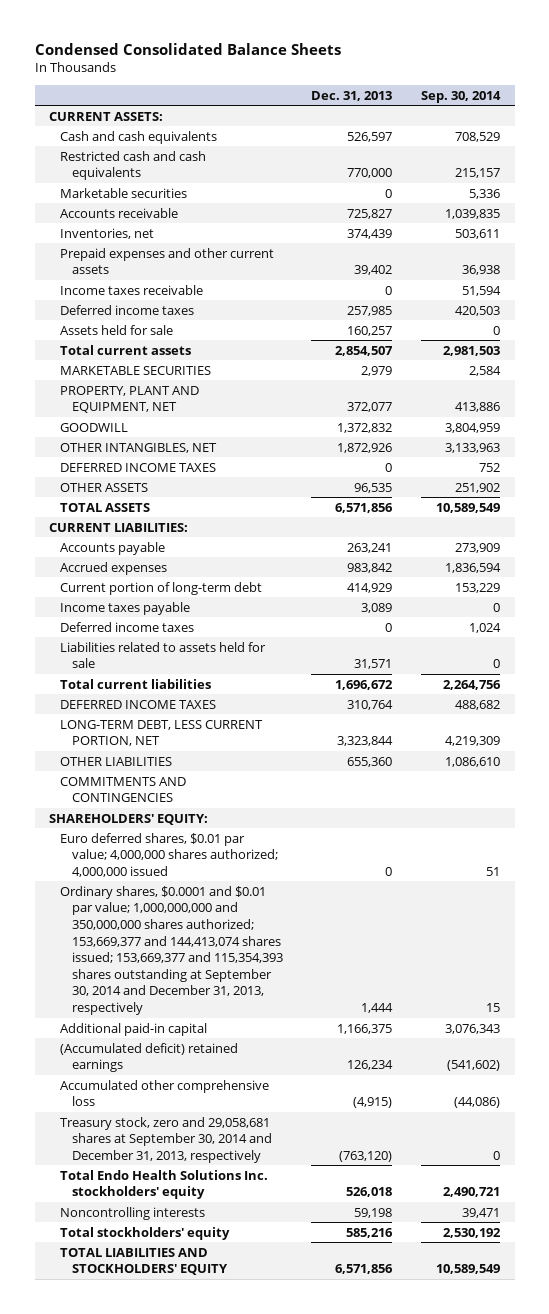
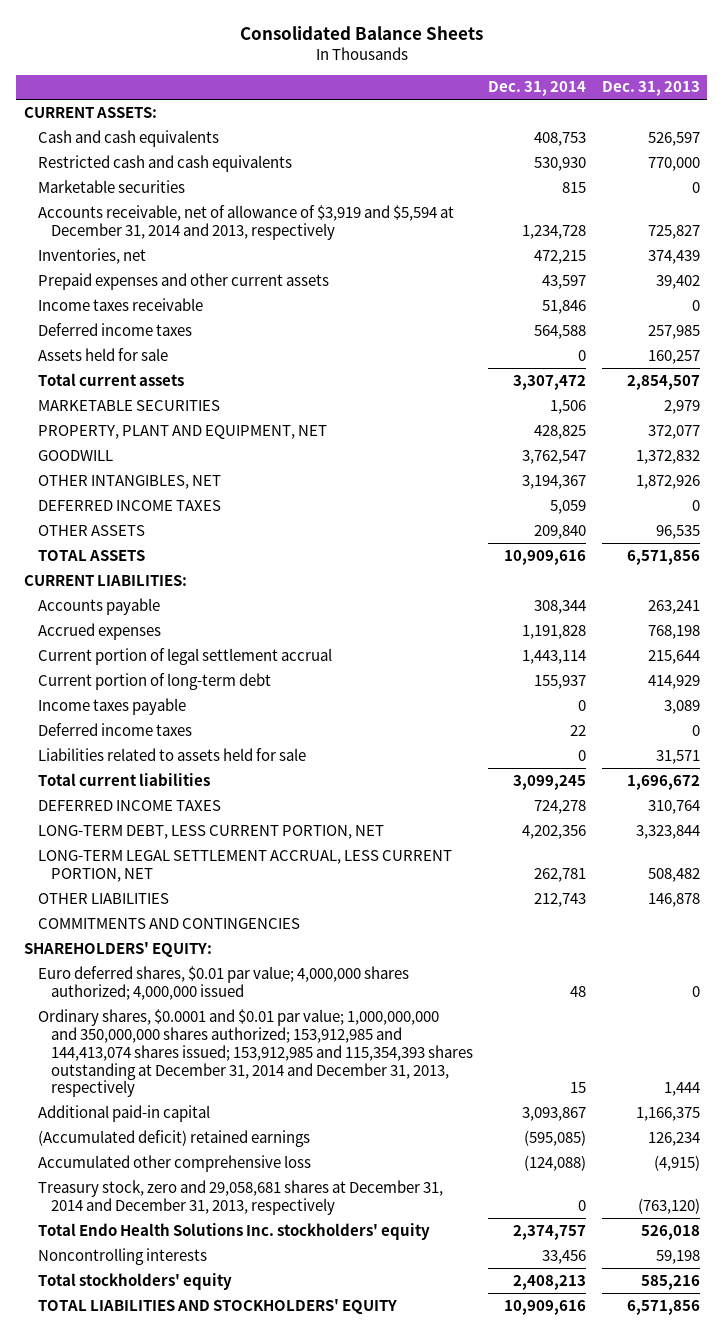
[34,42,341,55] Condensed Consolidated Balance Sheets -> [239,25,483,40] Consolidated Balance Sheets
[421,90,502,103] Sep. 30, 2014 -> none
none -> [488,81,587,97] Dec. 31, 2014
[60,207,179,218] Accounts receivable -> [37,204,454,240] Accounts receivable, net of allowance of $3,919 and $5,594 at December 31, 2014 and 2013, respectively
[347,562,393,573] 983,842 -> [647,624,700,639] 768,198
none -> [37,647,332,665] Current portion of legal settlement accrual
none -> [37,849,452,882] LONG-TERM LEGAL SETTLEMENT ACCRUAL, LESS CURRENT PORTION, NET
[347,756,393,767] 655,360 -> [647,892,700,907] 146,878
[60,885,283,1016] Ordinary shares, $0.0001 and $0.01 par value; 1,000,000,000 and 350,000,000 shares authorized; 153,669,377 and 144,413,074 shares issued; 153,669,377 and 115,354,393 shares outstanding at September 30, 2014 and December 31, 2013, respectively -> [37,1008,473,1098] Ordinary shares, $0.0001 and $0.01 par value; 1,000,000,000 and 350,000,000 shares authorized; 153,912,985 and 144,413,074 shares issued; 153,912,985 and 115,354,393 shares outstanding at December 31, 2014 and December 31, 2013, respectively
[60,1116,272,1163] Treasury stock, zero and 29,058,681 shares at September 30, 2014 and December 31, 2013, respectively -> [37,1179,443,1215] Treasury stock, zero and 29,058,681 shares at December 31, 2014 and December 31, 2013, respectively

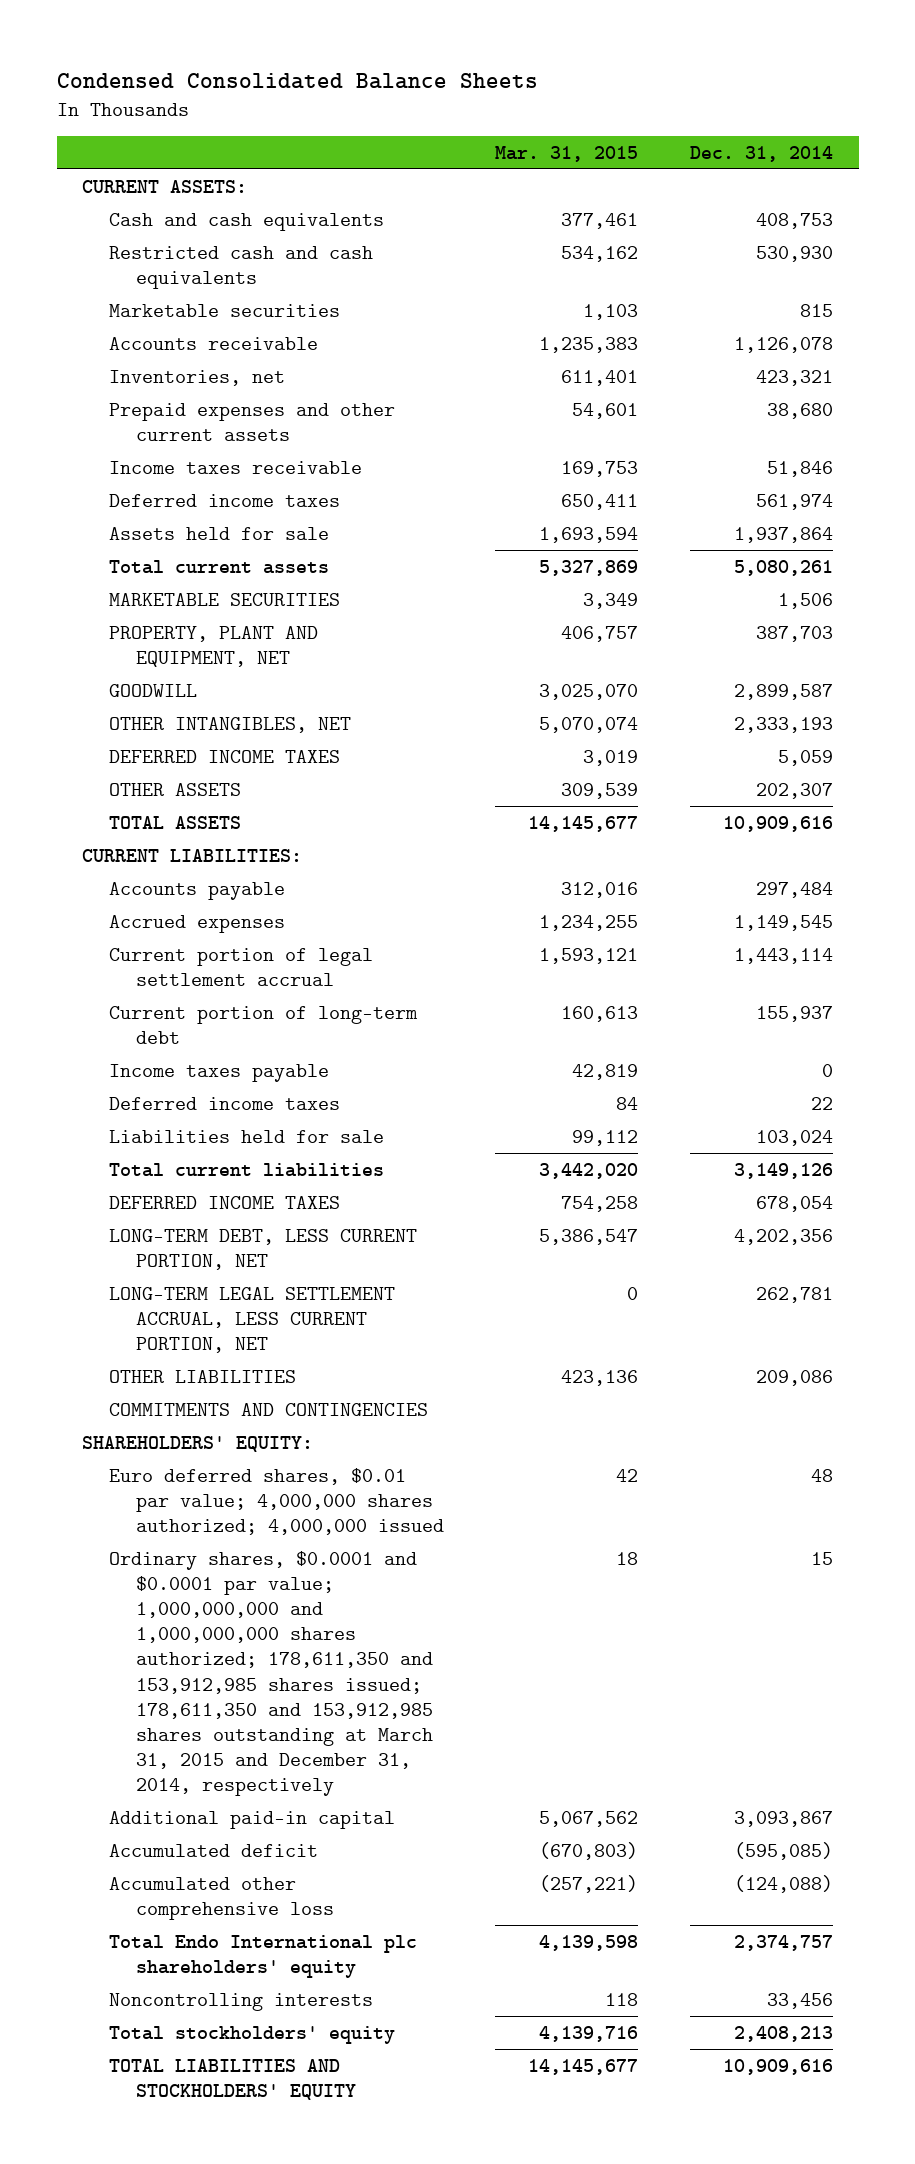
[239,25,483,40] Consolidated Balance Sheets -> [56,73,538,90] Condensed Consolidated Balance Sheets
[601,81,700,97] Dec. 31, 2013 -> none
none -> [495,145,639,162] Mar. 31, 2015
[37,204,454,240] Accounts receivable, net of allowance of $3,919 and $5,594 at December 31, 2014 and 2013, respectively -> none
none -> [109,336,319,350] Accounts receivable
[534,249,587,264] 472,215 -> [755,369,833,386] 423,321
[542,274,587,289] 43,597 -> [766,402,833,419] 38,680
[534,324,587,339] 564,588 -> [755,493,833,510] 561,974
[578,349,587,361] 0 -> [733,526,833,543] 1,937,864
[513,374,587,390] 3,307,472 -> [733,559,833,576] 5,080,261
[534,424,587,439] 428,825 -> [755,625,833,642] 387,703
[522,449,587,464] 3,762,547 -> [733,683,833,700] 2,899,587
[522,474,587,489] 3,194,367 -> [733,716,833,733] 2,333,193
[534,524,587,539] 209,840 -> [755,782,833,799] 202,307
[534,599,587,614] 308,344 -> [755,881,833,898] 297,484
[522,624,587,639] 1,191,828 -> [733,914,833,931] 1,149,545
[37,747,306,761] Liabilities related to assets held for sale -> [109,1129,385,1143] Liabilities held for sale
[578,749,587,761] 0 -> [755,1129,833,1146] 103,024
[513,774,587,790] 3,099,245 -> [733,1162,833,1179] 3,149,126
[534,799,587,814] 724,278 -> [755,1195,833,1212] 678,054
[534,892,587,907] 212,743 -> [755,1369,833,1386] 209,086
[37,1008,473,1098] Ordinary shares, $0.0001 and $0.01 par value; 1,000,000,000 and 350,000,000 shares authorized; 153,912,985 and 144,413,074 shares issued; 153,912,985 and 115,354,393 shares outstanding at December 31, 2014 and December 31, 2013, respectively -> [109,1550,433,1797] Ordinary shares, $0.0001 and $0.0001 par value; 1,000,000,000 and 1,000,000,000 shares authorized; 178,611,350 and 153,912,985 shares issued; 178,611,350 and 153,912,985 shares outstanding at March 31, 2015 and December 31, 2014, respectively
[37,1129,310,1147] (Accumulated deficit) retained earnings -> [109,1843,319,1857] Accumulated deficit
[37,1179,443,1215] Treasury stock, zero and 29,058,681 shares at December 31, 2014 and December 31, 2013, respectively -> none
[37,1222,430,1240] Total Endo Health Solutions Inc. stockholders' equity -> [109,1934,418,1978] Total Endo International plc shareholders' equity

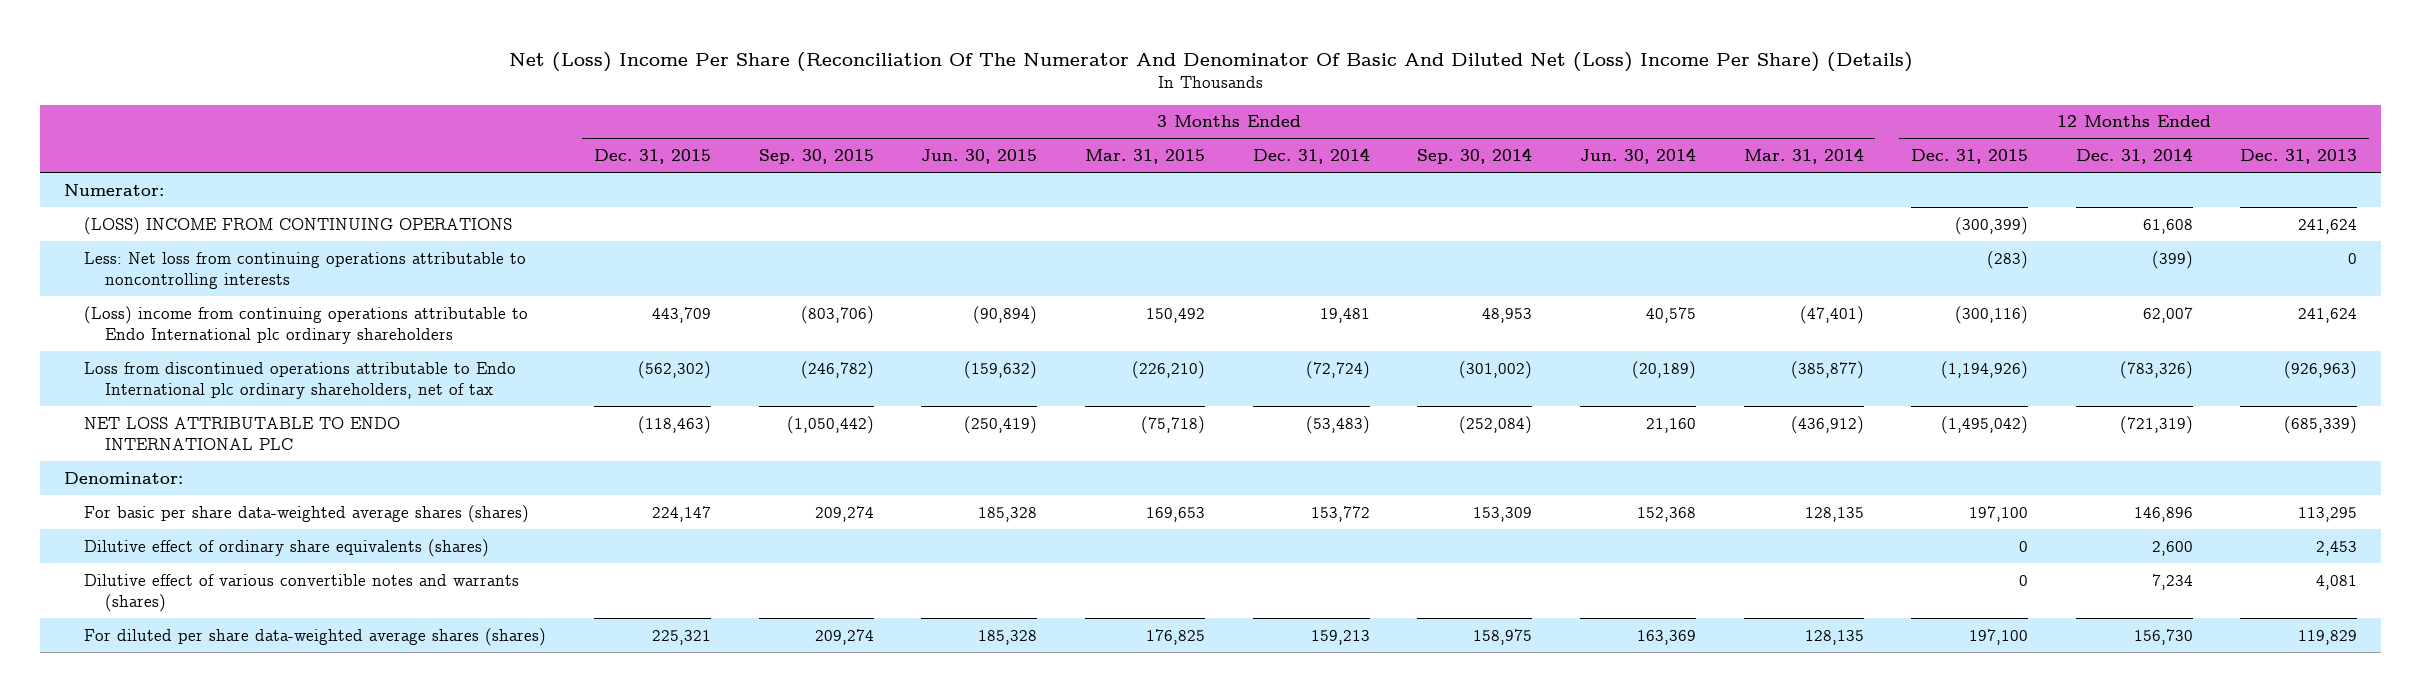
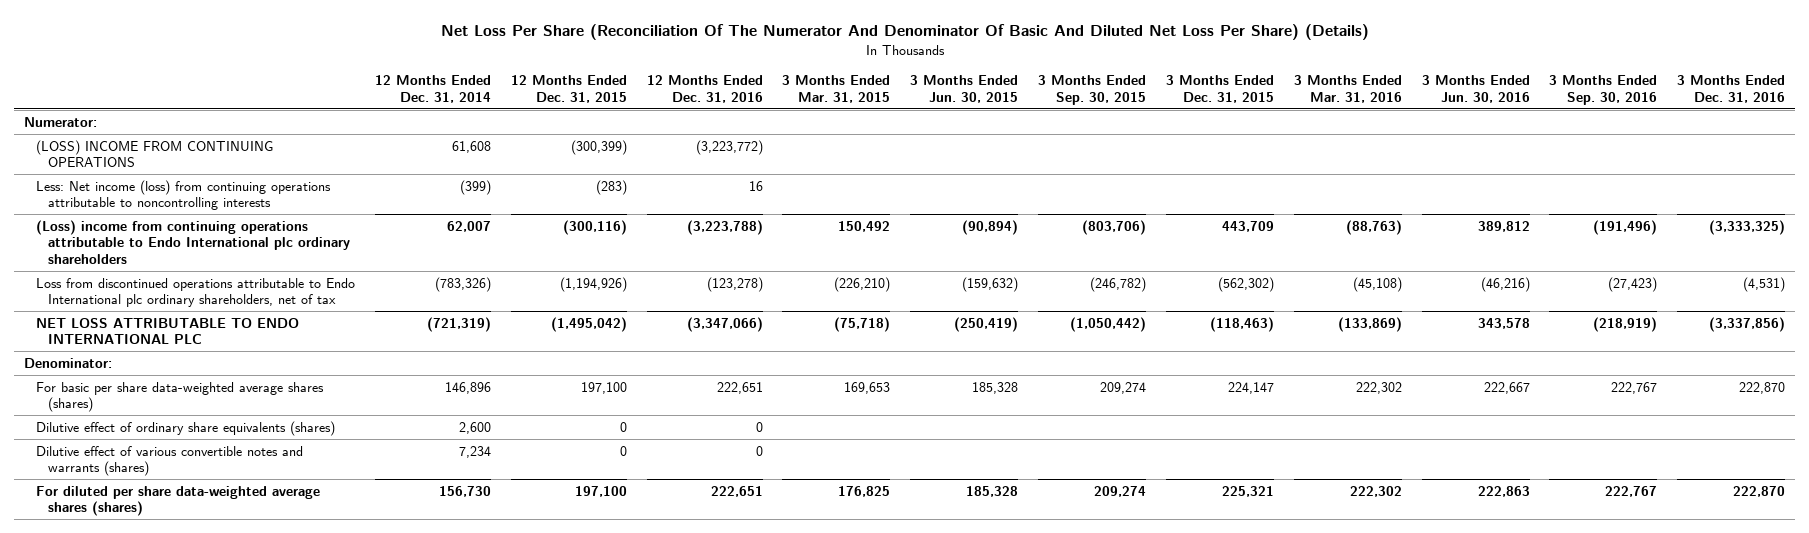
[508,51,1913,72] Net (Loss) Income Per Share (Reconciliation Of The Numerator And Denominator Of Basic And Diluted Net (Loss) Income Per Share) (Details) -> [440,23,1369,40] Net Loss Per Share (Reconciliation Of The Numerator And Denominator Of Basic And Diluted Net Loss Per Share) (Details)
[1252,148,1370,165] Dec. 31, 2014 -> none
[1417,148,1533,165] Sep. 30, 2014 -> none
[1579,148,1696,165] Jun. 30, 2014 -> none
[1743,148,1864,165] Mar. 31, 2014 -> none
[2240,149,2358,165] Dec. 31, 2013 -> none
none -> [646,75,763,103] 12 Months Ended Dec. 31, 2016
none -> [1293,75,1402,103] 3 Months Ended Mar. 31, 2016
none -> [1421,75,1530,103] 3 Months Ended Jun. 30, 2016
none -> [1549,75,1658,105] 3 Months Ended Sep. 30, 2016
none -> [1677,75,1786,103] 3 Months Ended Dec. 31, 2016
[84,251,527,289] Less: Net loss from continuing operations attributable to noncontrolling interests -> [36,179,332,211] Less: Net income (loss) from continuing operations attributable to noncontrolling interests

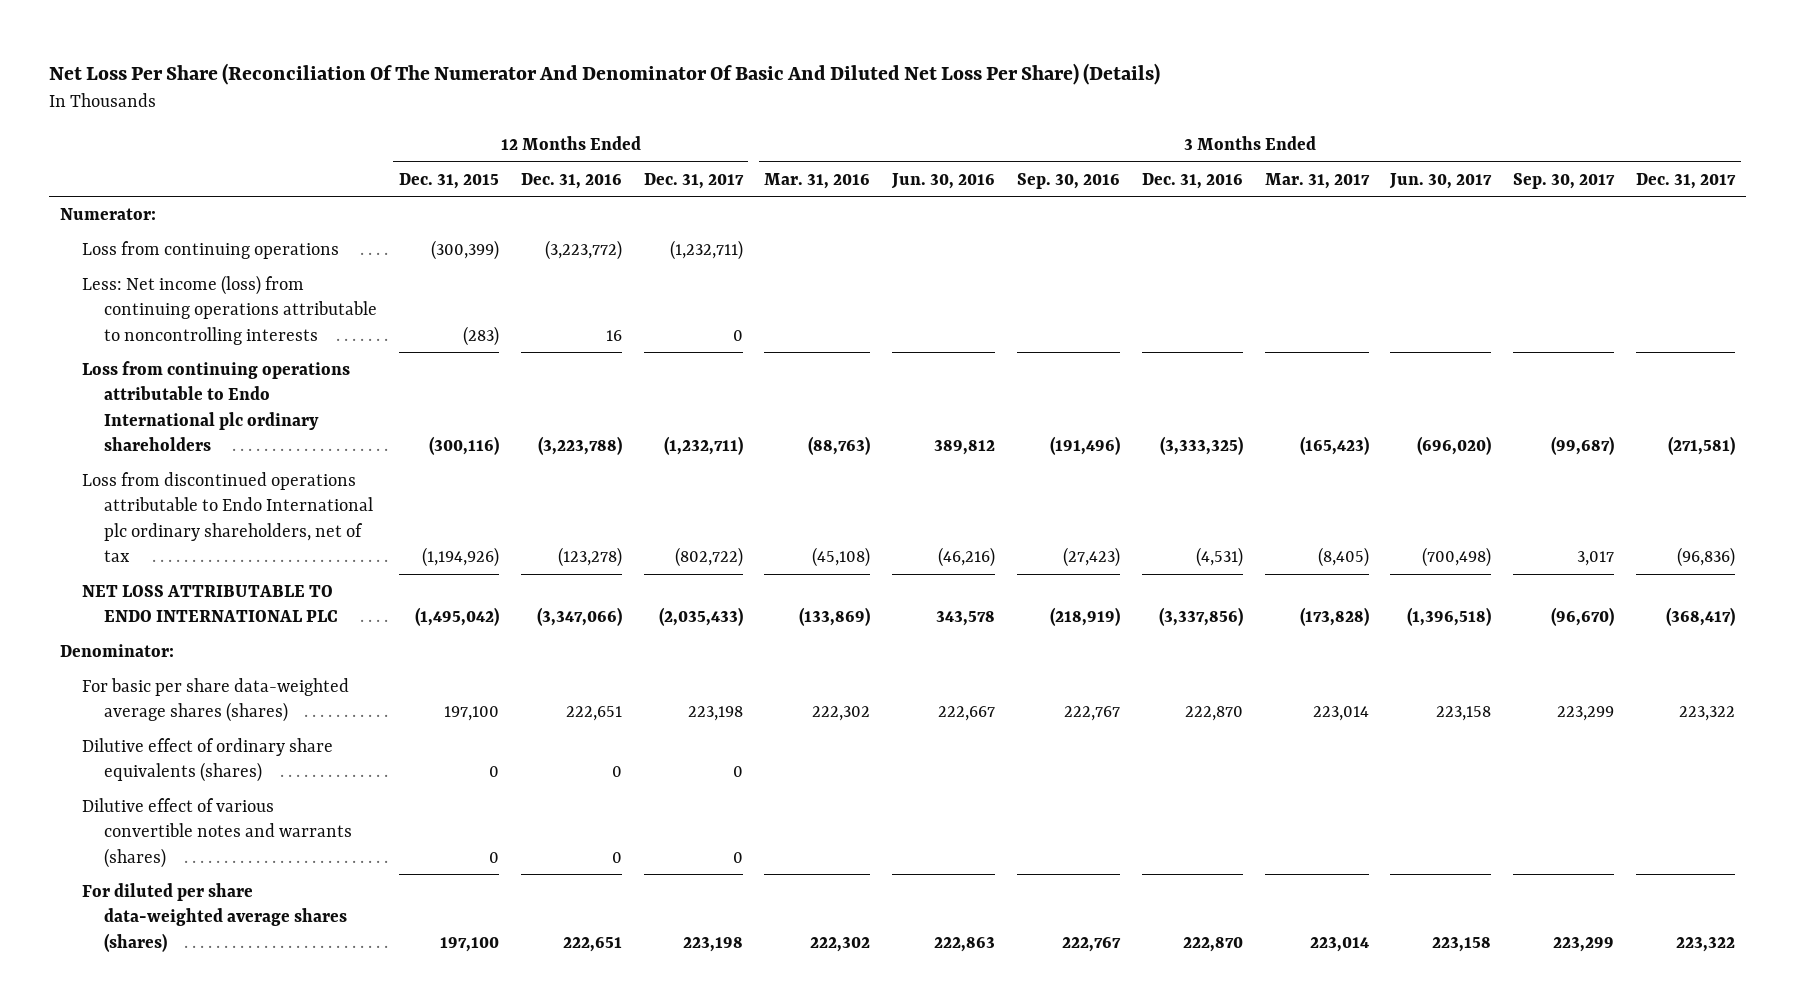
[374,75,491,103] 12 Months Ended Dec. 31, 2014 -> none
[782,75,891,103] 3 Months Ended Mar. 31, 2015 -> none
[910,75,1019,103] 3 Months Ended Jun. 30, 2015 -> none
[1038,75,1147,105] 3 Months Ended Sep. 30, 2015 -> none
[1165,75,1274,103] 3 Months Ended Dec. 31, 2015 -> none
none -> [643,172,744,189] Dec. 31, 2017
none -> [1264,172,1370,189] Mar. 31, 2017
none -> [1389,172,1493,189] Jun. 30, 2017
none -> [1513,172,1616,189] Sep. 30, 2017
none -> [1636,172,1737,189] Dec. 31, 2017
[36,139,274,168] (LOSS) INCOME FROM CONTINUING OPERATIONS -> [81,241,339,260] Loss from continuing operations
[36,219,350,264] (Loss) income from continuing operations attributable to Endo International plc ordinary shareholders -> [81,361,350,451] Loss from continuing operations attributable to Endo International plc ordinary shareholders

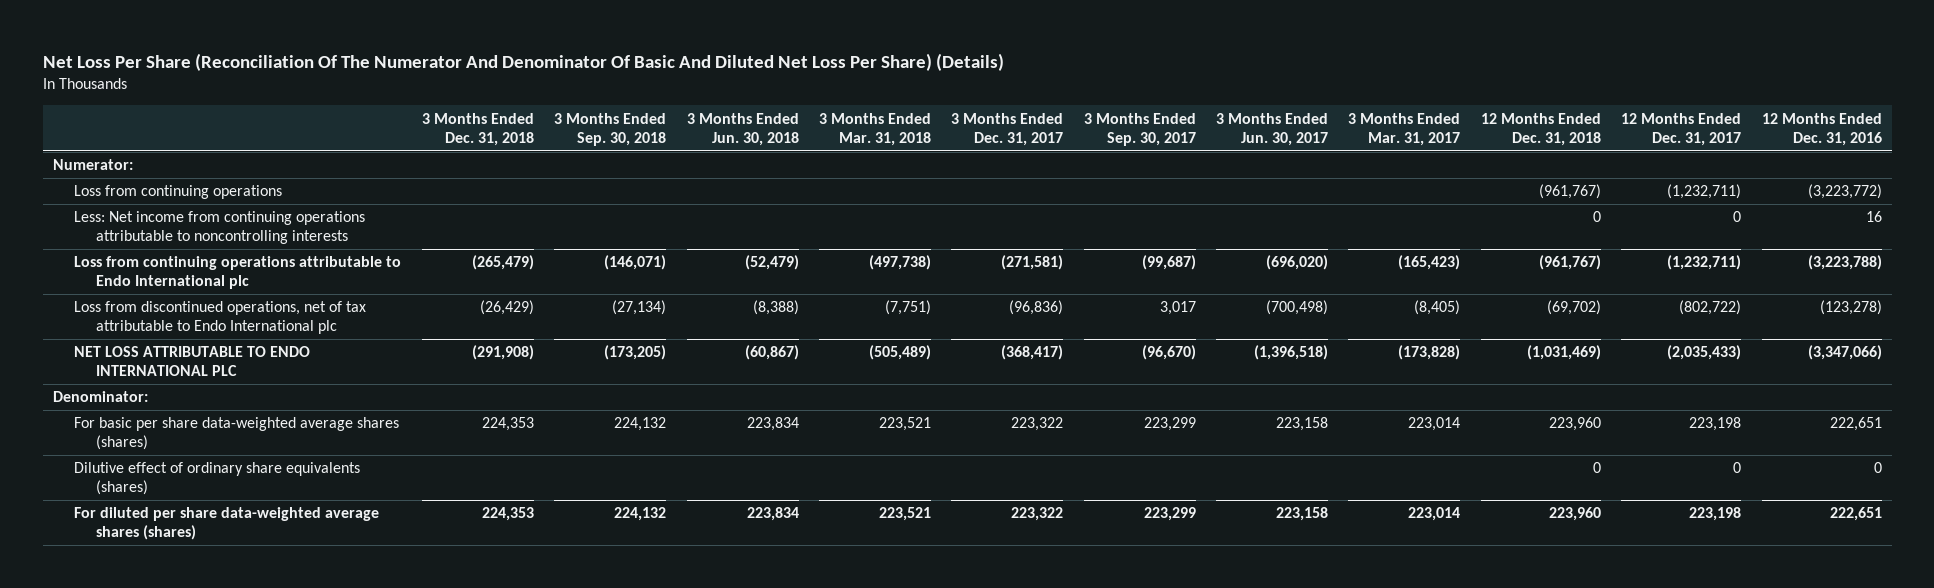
[398,172,499,189] Dec. 31, 2015 -> none
[764,172,871,189] Mar. 31, 2016 -> none
[891,172,996,189] Jun. 30, 2016 -> none
[1017,172,1121,189] Sep. 30, 2016 -> none
[1141,172,1243,189] Dec. 31, 2016 -> none
none -> [421,112,534,146] 3 Months Ended Dec. 31, 2018
none -> [554,112,667,146] 3 Months Ended Sep. 30, 2018
none -> [686,112,799,146] 3 Months Ended Jun. 30, 2018
none -> [818,112,931,146] 3 Months Ended Mar. 31, 2018
none -> [1480,112,1601,146] 12 Months Ended Dec. 31, 2018
[81,275,378,345] Less: Net income (loss) from continuing operations attributable to noncontrolling interests -> [74,211,366,245] Less: Net income from continuing operations attributable to noncontrolling interests
[81,361,350,451] Loss from continuing operations attributable to Endo International plc ordinary shareholders -> [74,256,402,290] Loss from continuing operations attributable to Endo International plc
[81,472,374,562] Loss from discontinued operations attributable to Endo International plc ordinary shareholders, net of tax -> [74,301,367,335] Loss from discontinued operations, net of tax attributable to Endo International plc
[81,798,353,868] Dilutive effect of various convertible notes and warrants (shares) -> none

